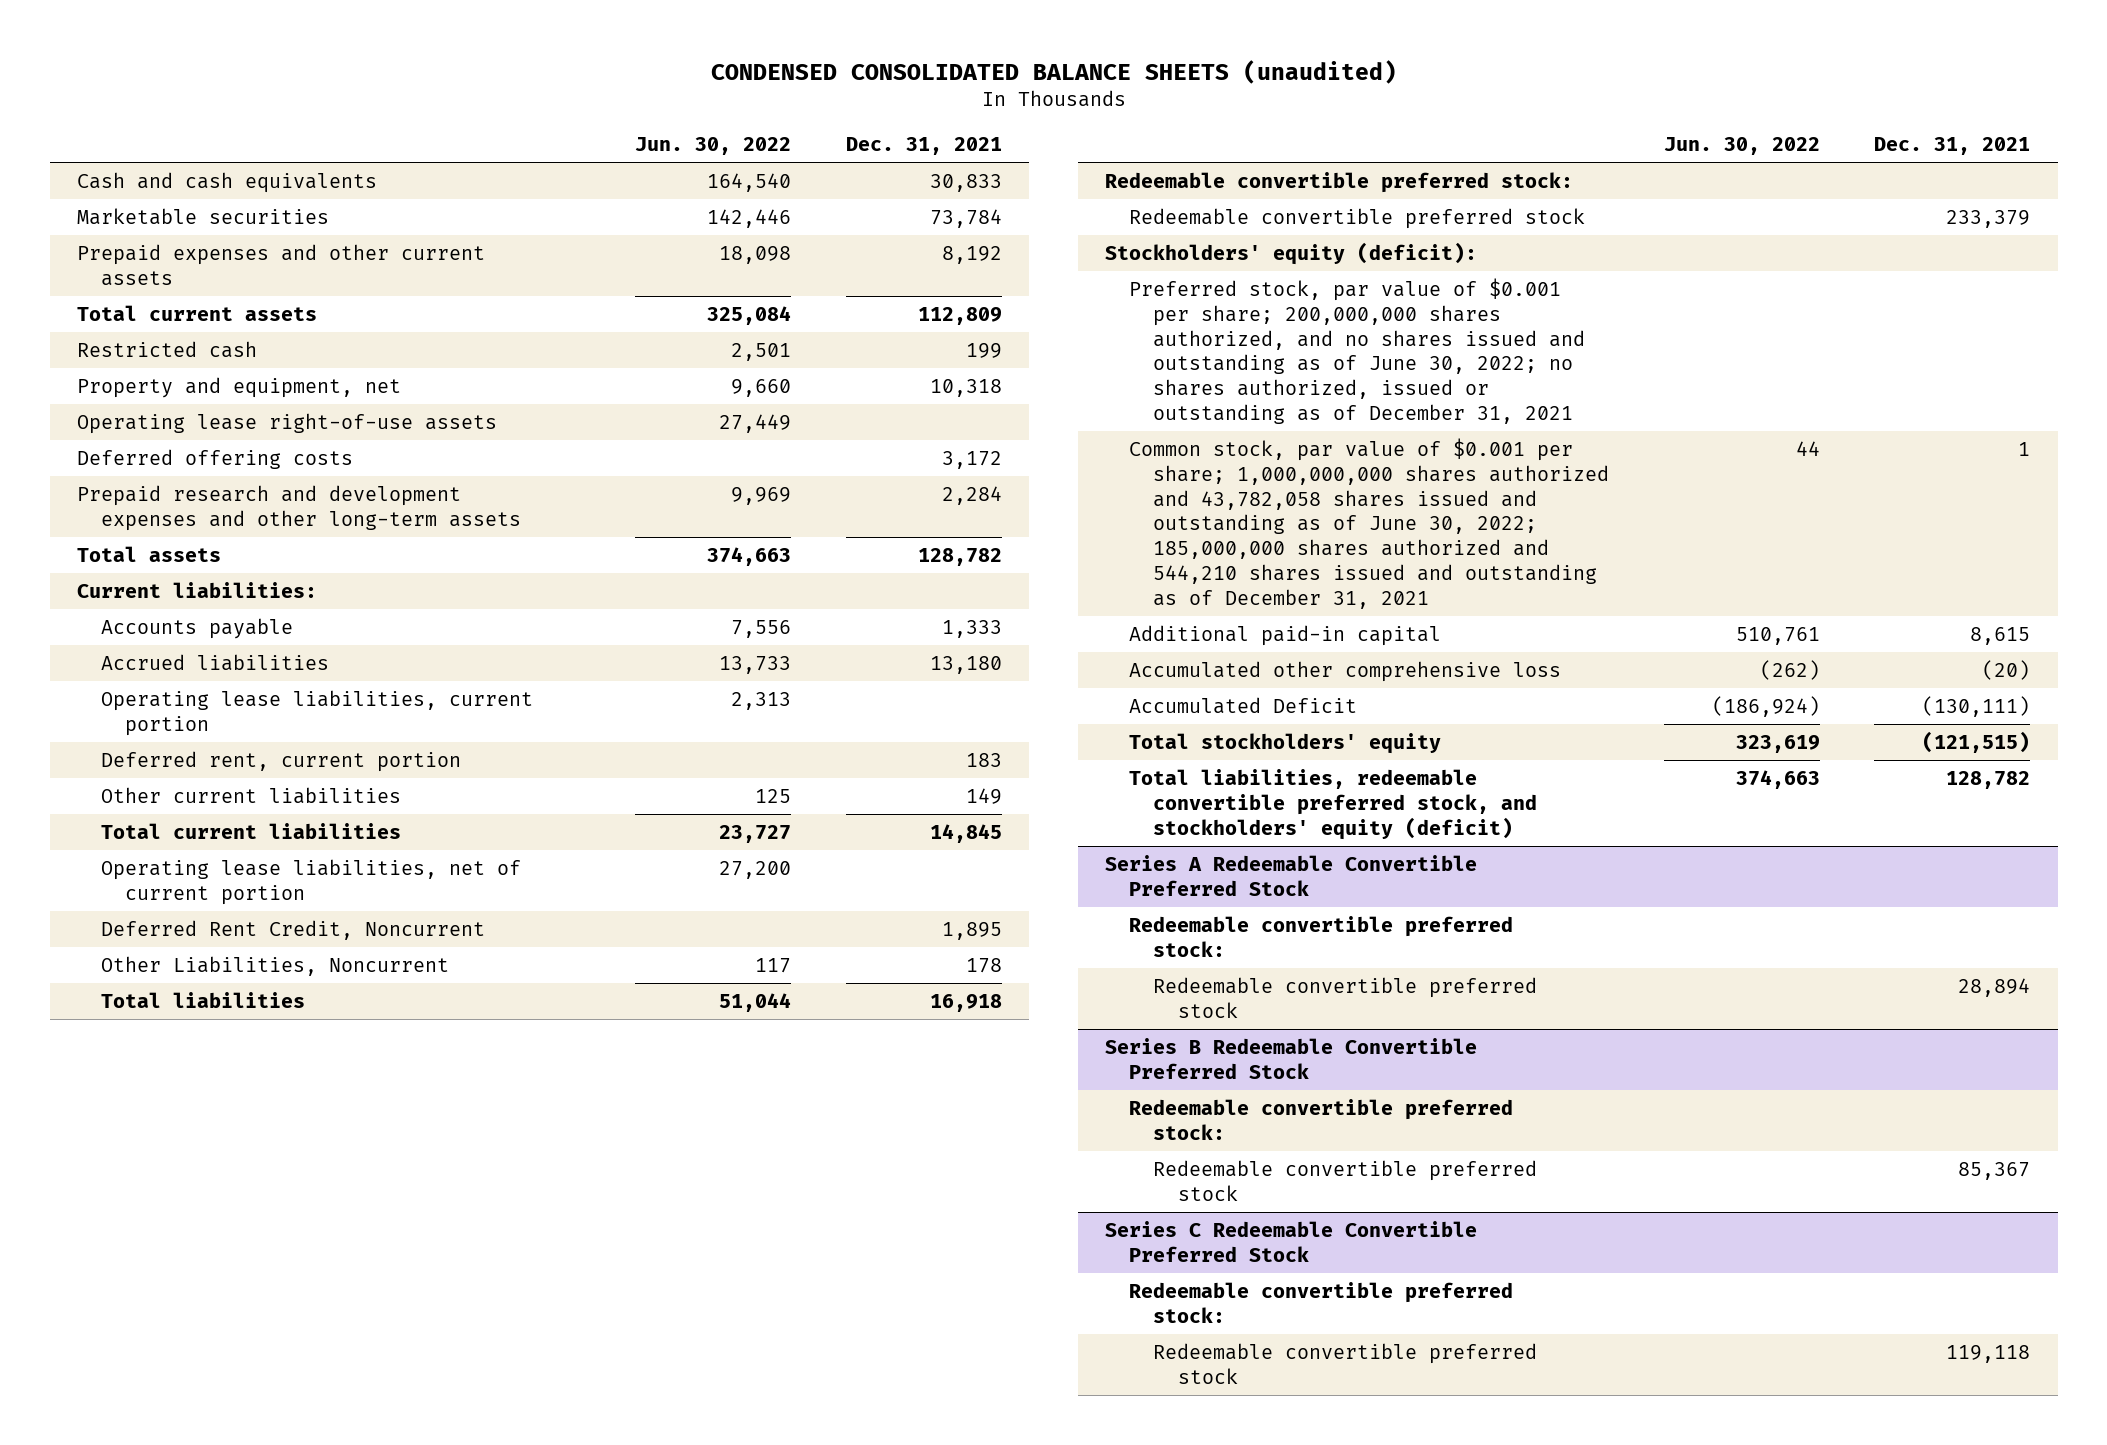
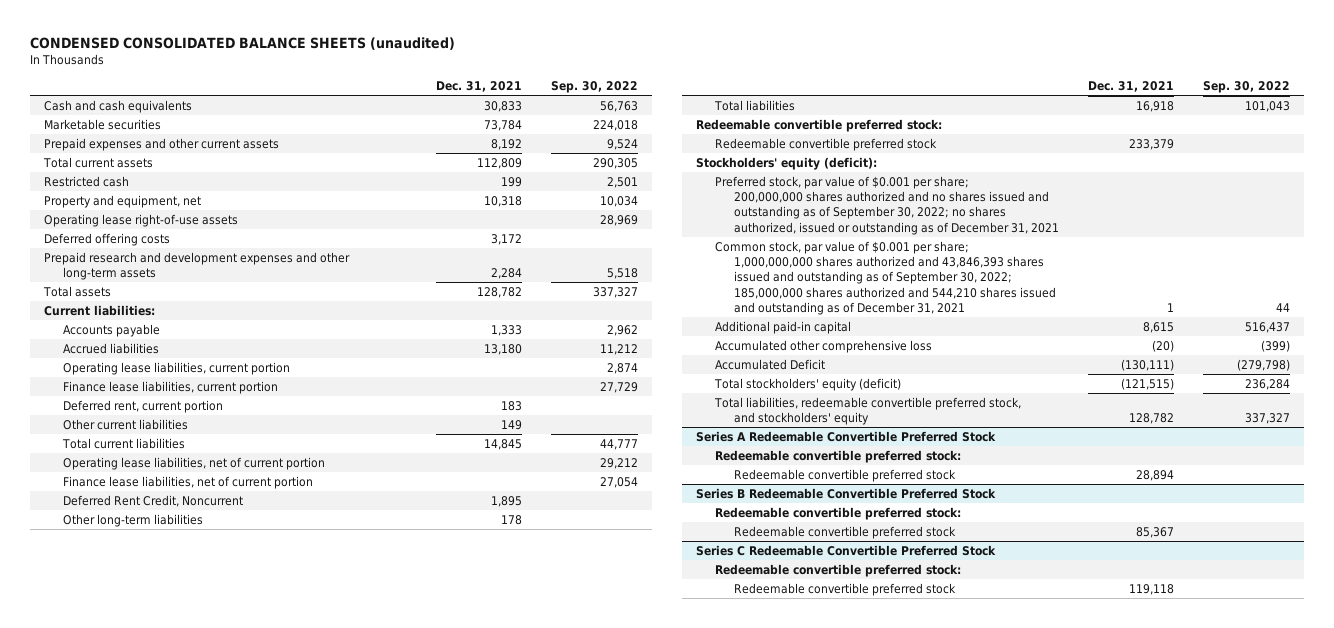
[635,137,792,156] Jun. 30, 2022 -> none
none -> [550,81,638,94] Sep. 30, 2022
none -> [62,380,278,394] Finance lease liabilities, current portion
none -> [62,475,313,489] Finance lease liabilities, net of current portion
[100,956,449,977] Other Liabilities, Noncurrent -> [62,513,203,527] Other long-term liabilities
[1129,278,1586,424] Preferred stock, par value of $0.001 per share; 200,000,000 shares authorized, and no shares issued and outstanding as of June 30, 2022; no shares authorized, issued or outstanding as of December 31, 2021 -> [715,175,1059,235] Preferred stock, par value of $0.001 per share; 200,000,000 shares authorized and no shares issued and outstanding as of September 30, 2022; no shares authorized, issued or outstanding as of December 31, 2021
[1129,438,1610,609] Common stock, par value of $0.001 per share; 1,000,000,000 shares authorized and 43,782,058 shares issued and outstanding as of June 30, 2022; 185,000,000 shares authorized and 544,210 shares issued and outstanding as of December 31, 2021 -> [715,240,1056,316] Common stock, par value of $0.001 per share; 1,000,000,000 shares authorized and 43,846,393 shares issued and outstanding as of September 30, 2022; 185,000,000 shares authorized and 544,210 shares issued and outstanding as of December 31, 2021
[1129,733,1442,755] Total stockholders' equity -> [714,377,902,391] Total stockholders' equity (deficit)
[1129,769,1538,840] Total liabilities, redeemable convertible preferred stock, and stockholders' equity (deficit) -> [714,396,1022,426] Total liabilities, redeemable convertible preferred stock, and stockholders' equity

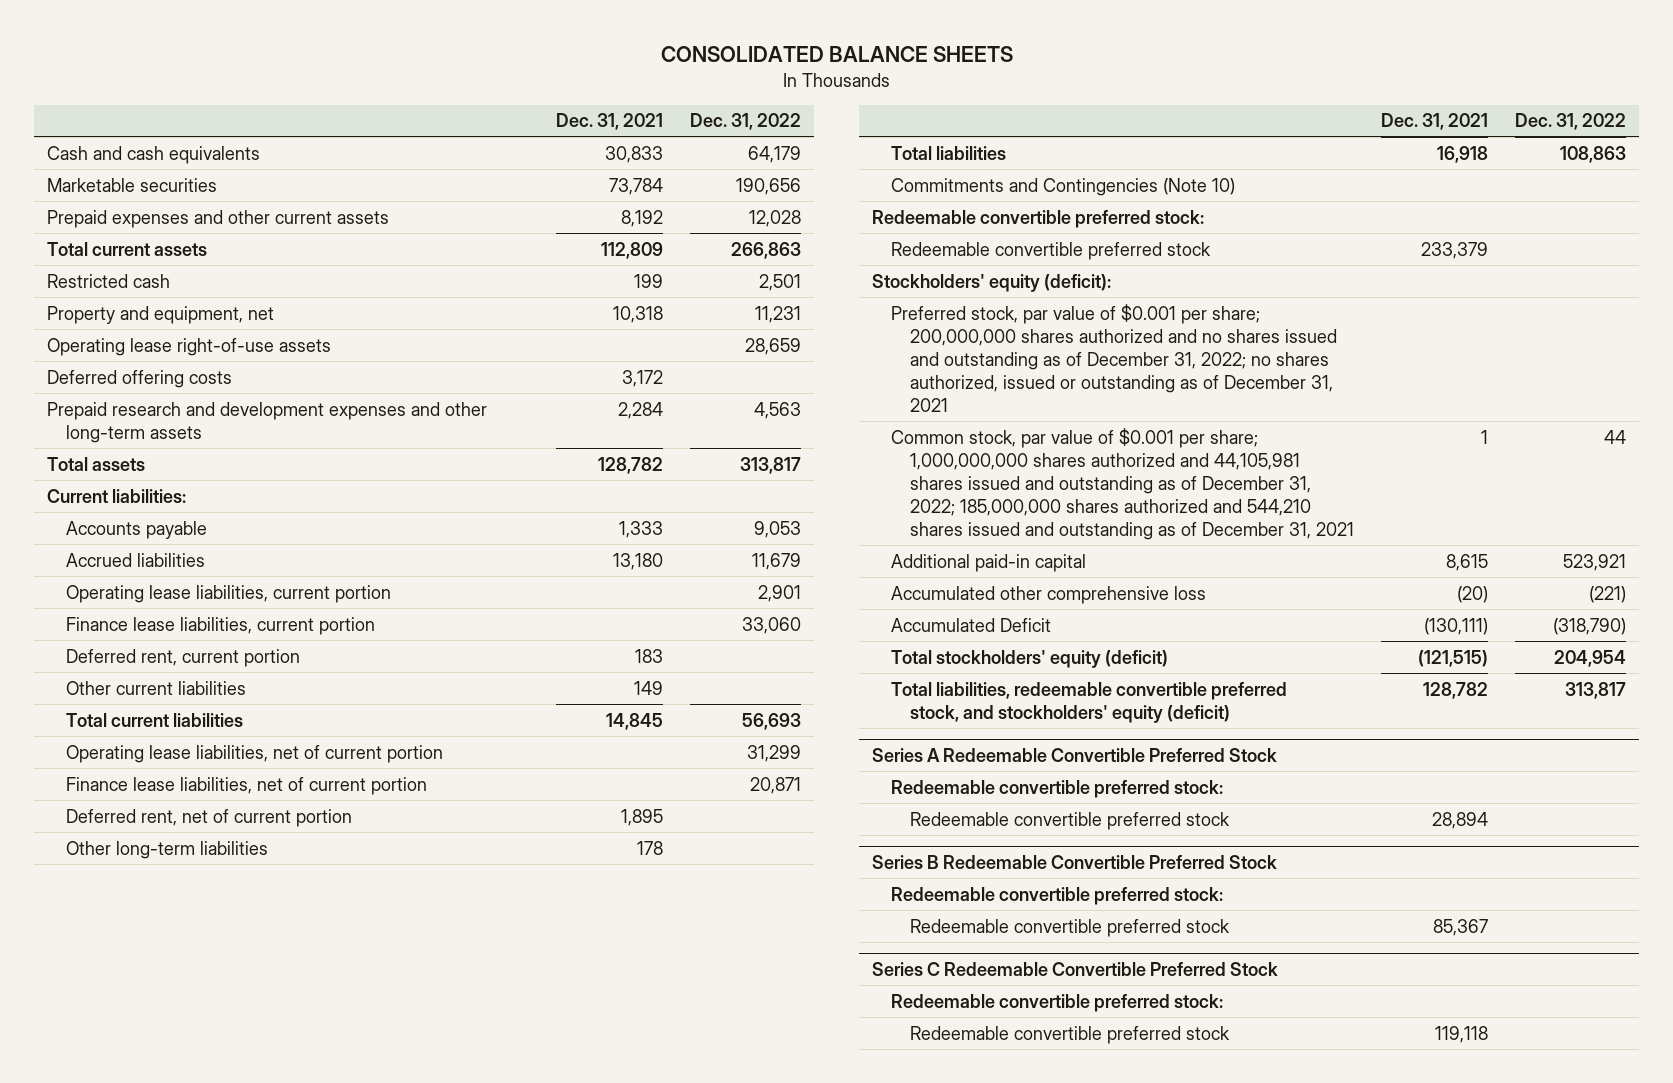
[29,37,455,51] CONDENSED CONSOLIDATED BALANCE SHEETS (unaudited) -> [660,46,1013,63] CONSOLIDATED BALANCE SHEETS
[550,81,638,94] Sep. 30, 2022 -> none
none -> [689,113,801,131] Dec. 31, 2022
[62,494,243,507] Deferred Rent Credit, Noncurrent -> [66,808,353,827] Deferred rent, net of current portion
none -> [891,177,1236,196] Commitments and Contingencies (Note 10)
[715,175,1059,235] Preferred stock, par value of $0.001 per share; 200,000,000 shares authorized and no shares issued and outstanding as of September 30, 2022; no shares authorized, issued or outstanding as of December 31, 2021 -> [891,303,1338,413] Preferred stock, par value of $0.001 per share; 200,000,000 shares authorized and no shares issued and outstanding as of December 31, 2022; no shares authorized, issued or outstanding as of December 31, 2021
[715,240,1056,316] Common stock, par value of $0.001 per share; 1,000,000,000 shares authorized and 43,846,393 shares issued and outstanding as of September 30, 2022; 185,000,000 shares authorized and 544,210 shares issued and outstanding as of December 31, 2021 -> [891,427,1355,541] Common stock, par value of $0.001 per share; 1,000,000,000 shares authorized and 44,105,981 shares issued and outstanding as of December 31, 2022; 185,000,000 shares authorized and 544,210 shares issued and outstanding as of December 31, 2021
[714,396,1022,426] Total liabilities, redeemable convertible preferred stock, and stockholders' equity -> [891,681,1288,723] Total liabilities, redeemable convertible preferred stock, and stockholders' equity (deficit)

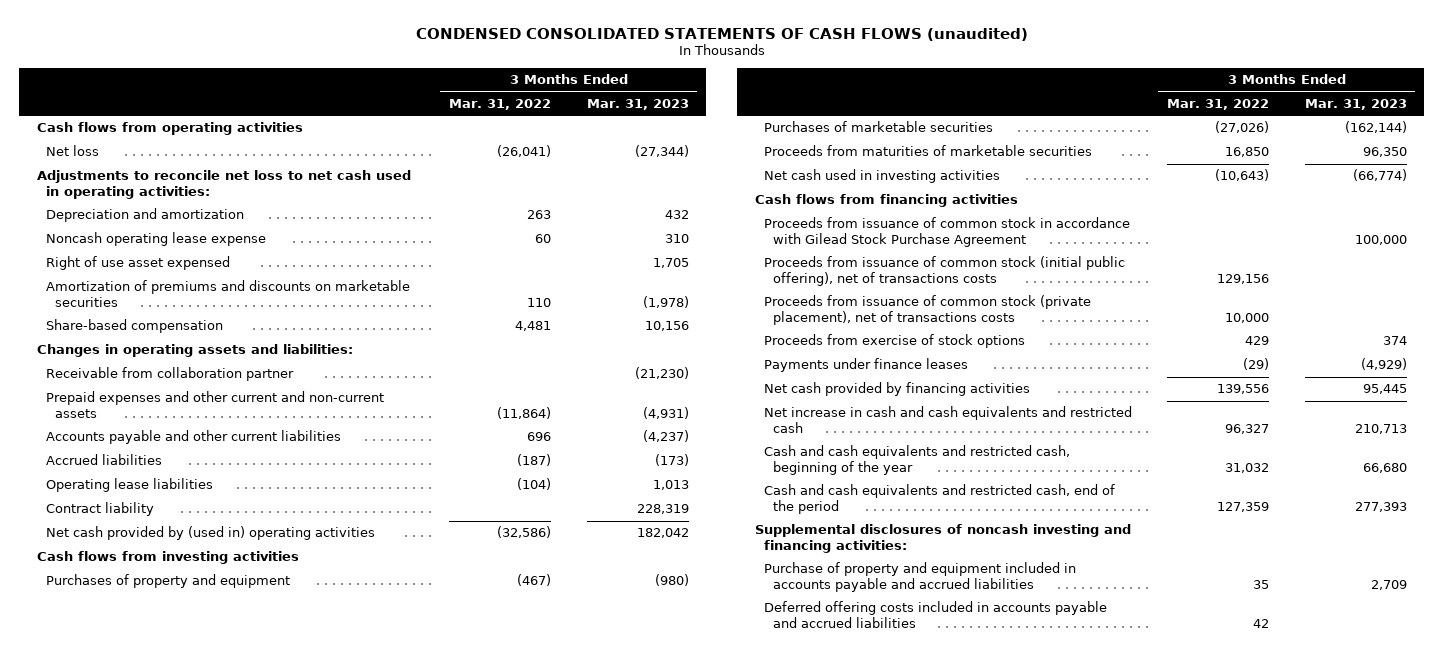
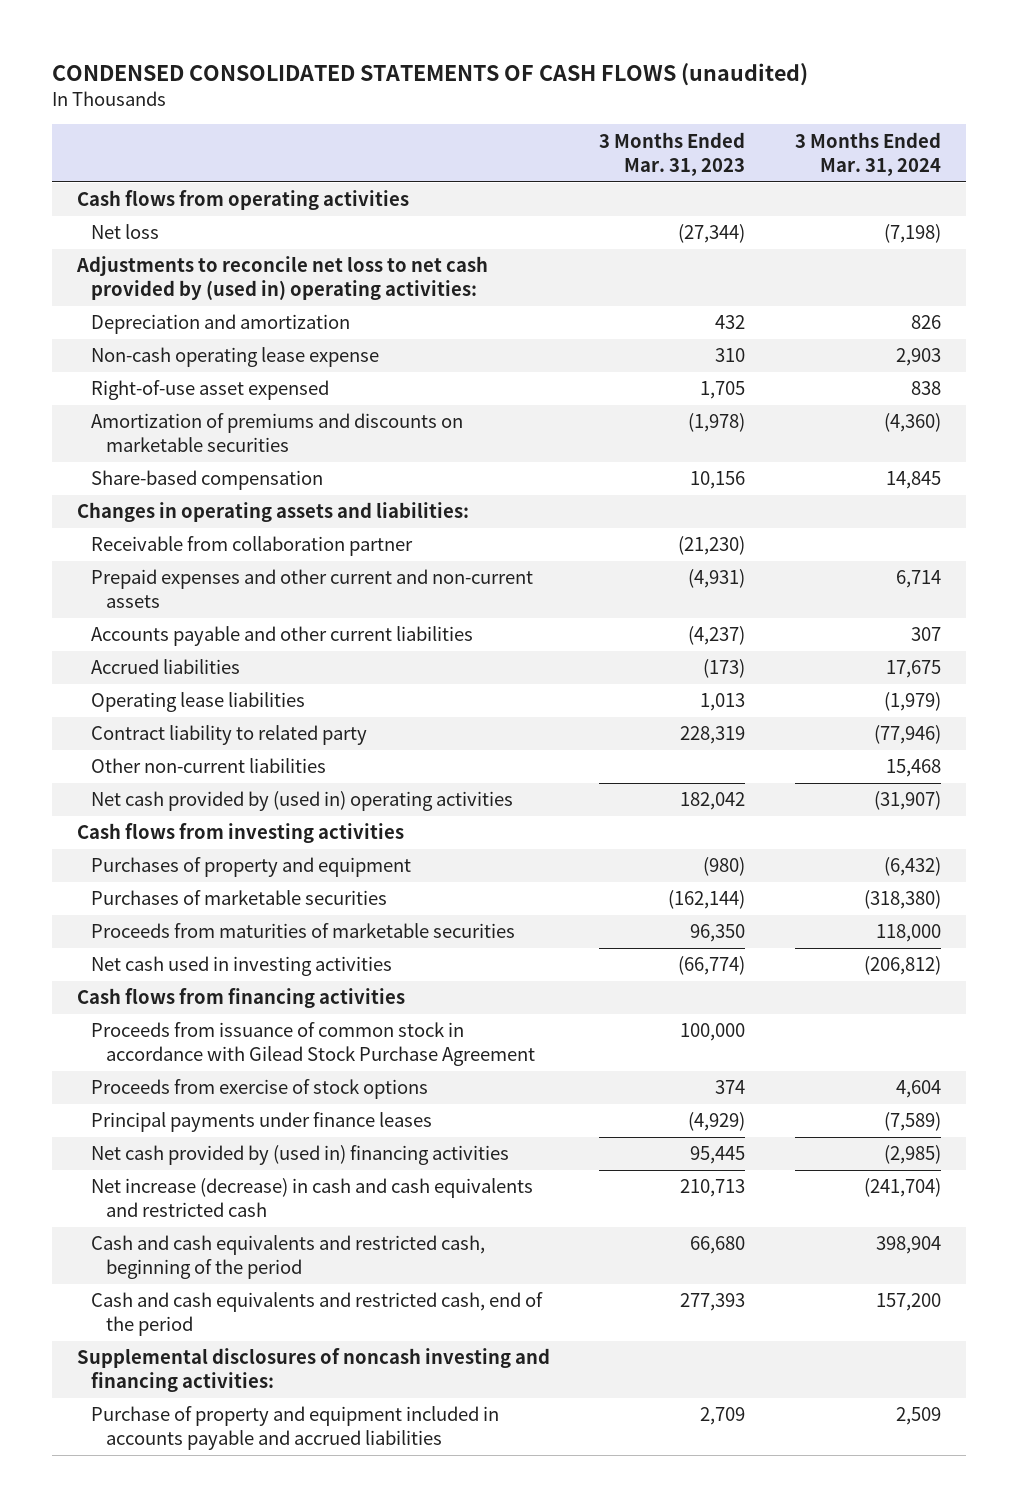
[449,98,552,110] Mar. 31, 2022 -> none
none -> [795,131,942,176] 3 Months Ended Mar. 31, 2024
[36,170,411,200] Adjustments to reconcile net loss to net cash used in operating activities: -> [75,256,488,301] Adjustments to reconcile net loss to net cash provided by (used in) operating activities:
[45,232,266,247] Noncash operating lease expense -> [91,347,380,368] Non-cash operating lease expense
[45,256,230,271] Right of use asset expensed -> [91,380,330,401] Right-of-use asset expensed
[45,502,154,517] Contract liability -> [91,725,368,746] Contract liability to related party
none -> [91,758,327,774] Other non-current liabilities
[763,256,1125,287] Proceeds from issuance of common stock (initial public offering), net of transactions costs -> none
[763,295,1091,326] Proceeds from issuance of common stock (private placement), net of transactions costs -> none
[763,358,968,373] Payments under finance leases -> [91,1112,433,1133] Principal payments under finance leases
[763,382,1030,397] Net cash provided by financing activities -> [91,1145,510,1166] Net cash provided by (used in) financing activities
[763,406,1132,434] Net increase in cash and cash equivalents and restricted cash -> [91,1178,534,1218] Net increase (decrease) in cash and cash equivalents and restricted cash
[763,445,1070,476] Cash and cash equivalents and restricted cash, beginning of the year -> [91,1235,486,1280] Cash and cash equivalents and restricted cash, beginning of the period
[763,601,1107,629] Deferred offering costs included in accounts payable and accrued liabilities -> none

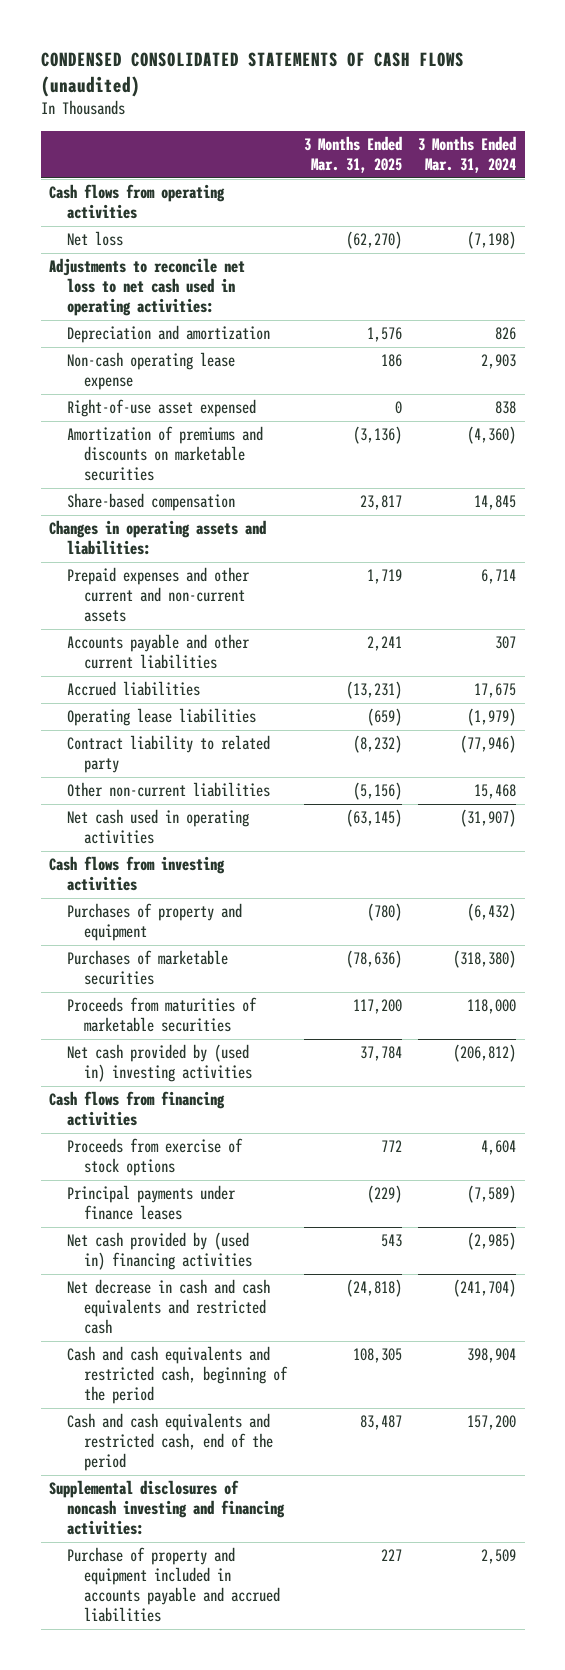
[599,131,746,176] 3 Months Ended Mar. 31, 2023 -> none
none -> [303,136,402,174] 3 Months Ended Mar. 31, 2025
[75,256,488,301] Adjustments to reconcile net loss to net cash provided by (used in) operating activities: -> [48,258,245,317] Adjustments to reconcile net loss to net cash used in operating activities:
[91,536,414,557] Receivable from collaboration partner -> none
[91,791,514,812] Net cash provided by (used in) operating activities -> [66,809,249,845] Net cash used in operating activities
[91,956,393,977] Net cash used in investing activities -> [66,1044,253,1083] Net cash provided by (used in) investing activities
[91,1022,536,1067] Proceeds from issuance of common stock in accordance with Gilead Stock Purchase Agreement -> none
[91,1178,534,1218] Net increase (decrease) in cash and cash equivalents and restricted cash -> [66,1279,270,1335] Net decrease in cash and cash equivalents and restricted cash

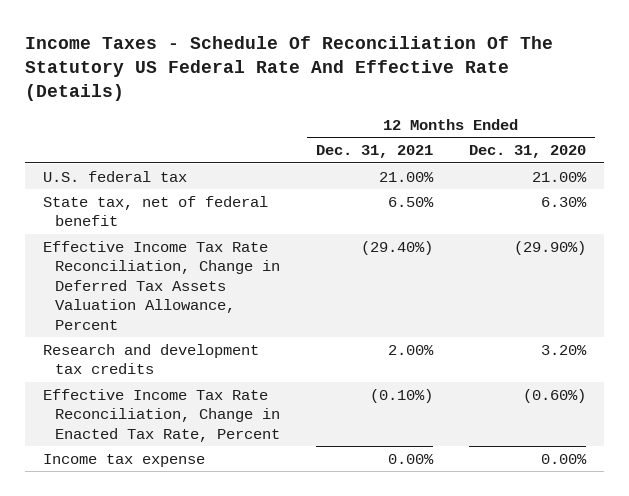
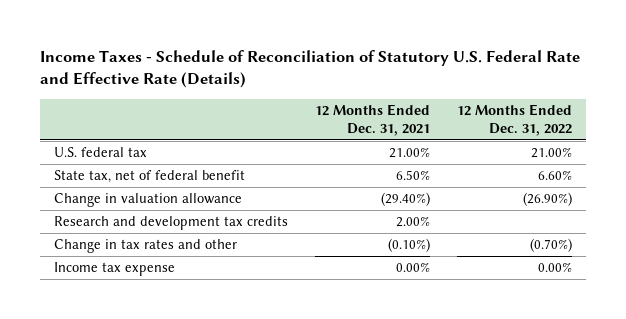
[24,35,553,102] Income Taxes - Schedule Of Reconciliation Of The Statutory US Federal Rate And Effective Rate (Details) -> [39,50,580,89] Income Taxes - Schedule of Reconciliation of Statutory U.S. Federal Rate and Effective Rate (Details)
[469,145,587,159] Dec. 31, 2020 -> none
none -> [457,103,573,137] 12 Months Ended Dec. 31, 2022
[42,240,280,330] Effective Income Tax Rate Reconciliation, Change in Deferred Tax Assets Valuation Allowance, Percent -> [53,193,242,208] Change in valuation allowance
[42,388,280,442] Effective Income Tax Rate Reconciliation, Change in Enacted Tax Rate, Percent -> [53,239,237,254] Change in tax rates and other

